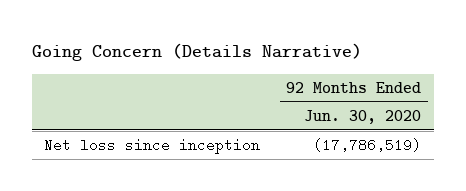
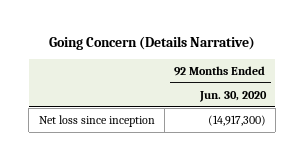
[313,138,422,153] (17,786,519) -> [207,114,266,126] (14,917,300)

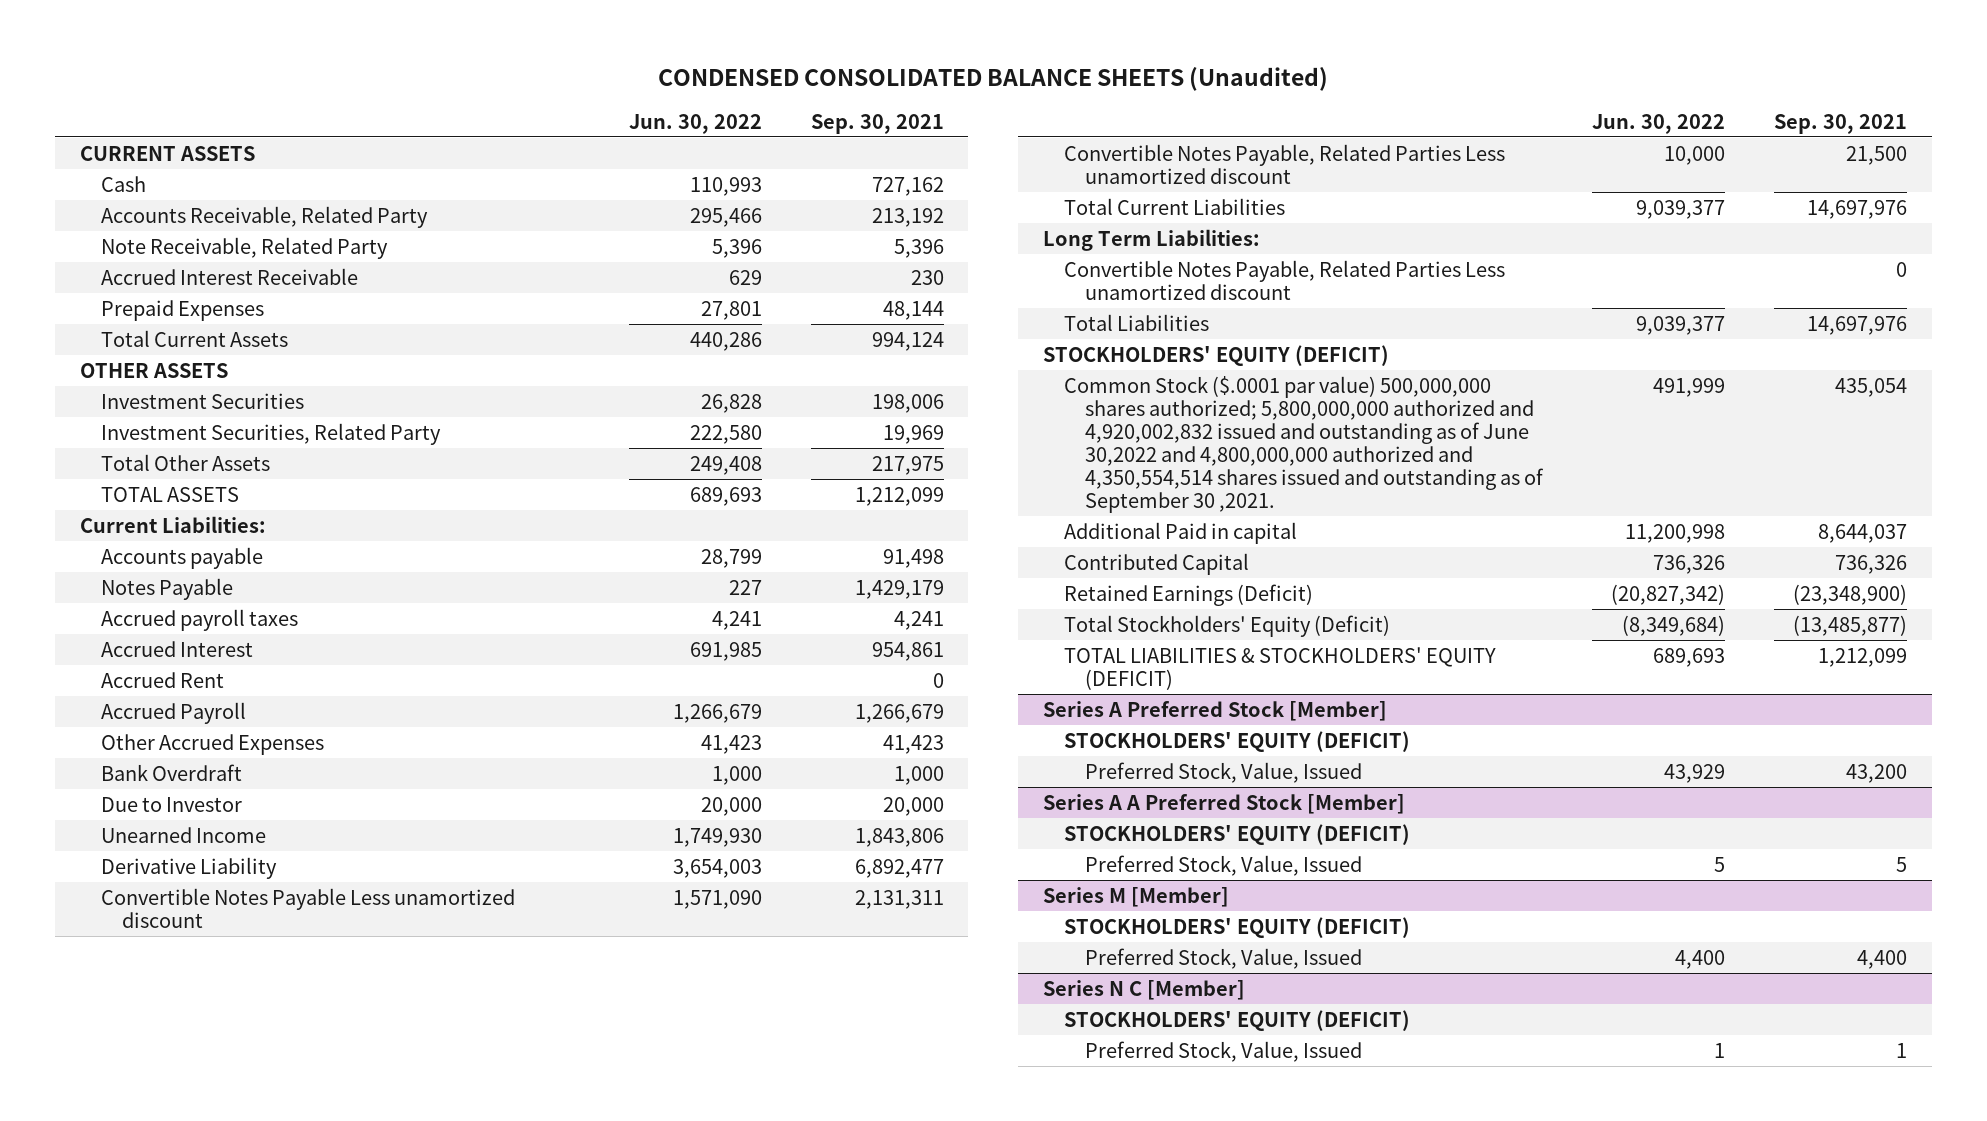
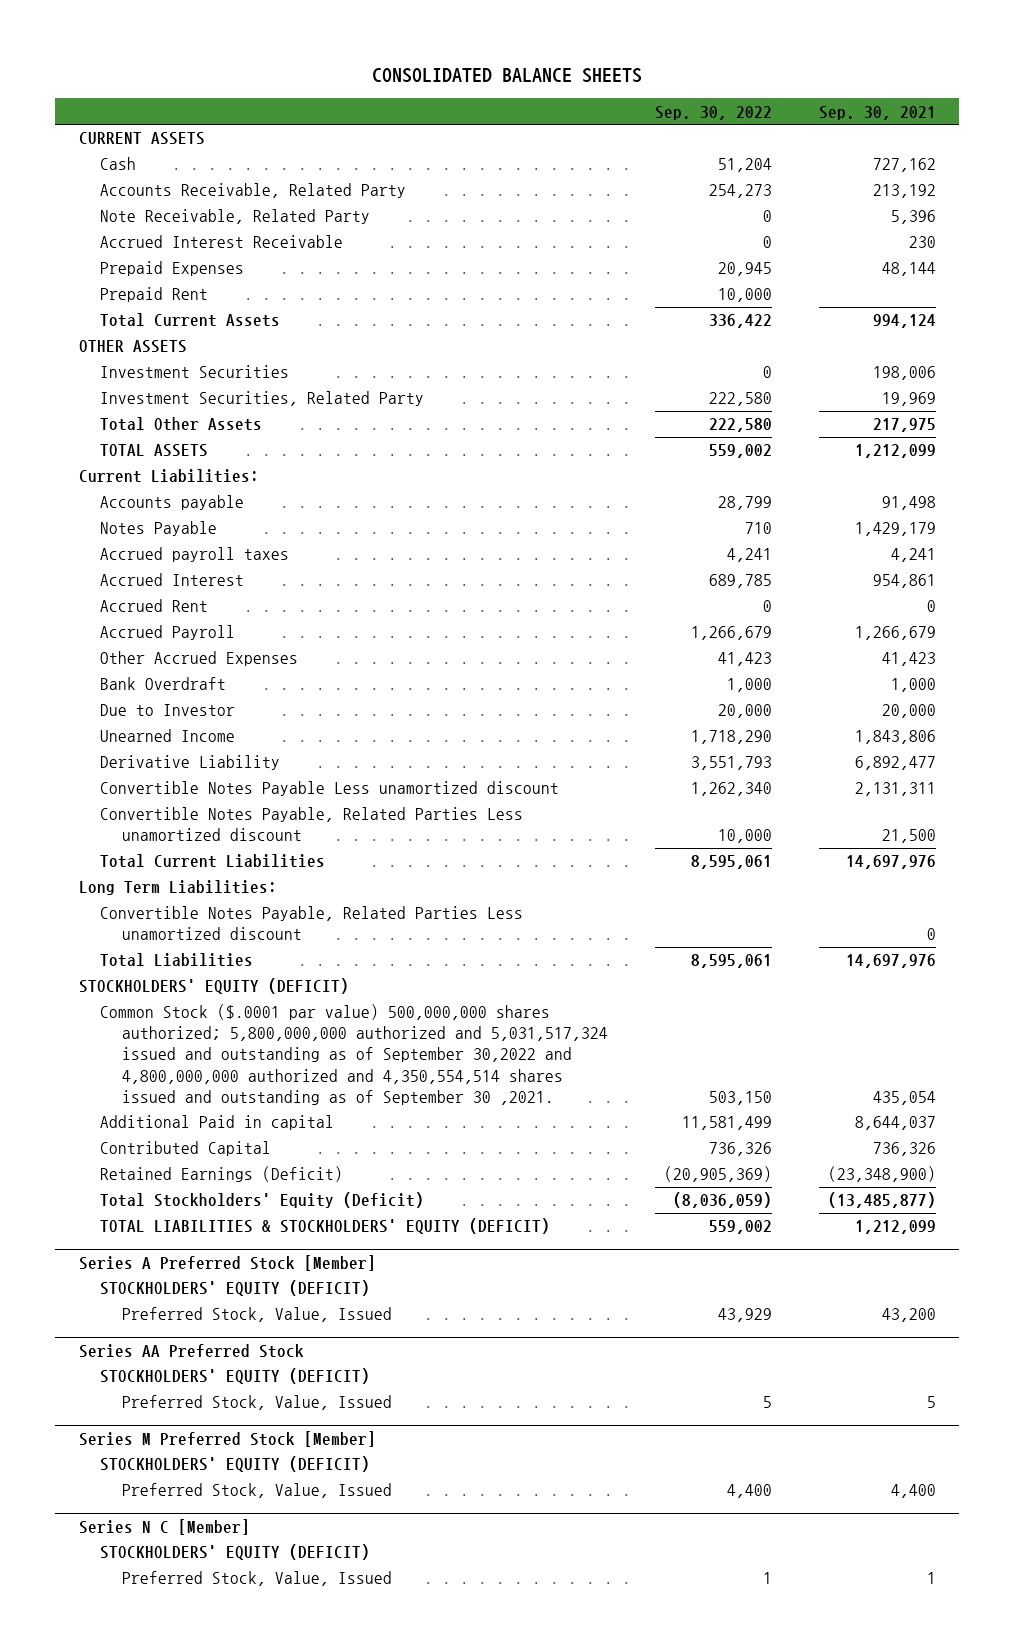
[658,67,1329,92] CONDENSED CONSOLIDATED BALANCE SHEETS (Unaudited) -> [372,68,643,84] CONSOLIDATED BALANCE SHEETS
[628,113,762,134] Jun. 30, 2022 -> none
none -> [654,105,772,120] Sep. 30, 2022
none -> [100,287,209,303] Prepaid Rent
[1063,375,1544,514] Common Stock ($.0001 par value) 500,000,000 shares authorized; 5,800,000,000 authorized and 4,920,002,832 issued and outstanding as of June 30,2022 and 4,800,000,000 authorized and 4,350,554,514 shares issued and outstanding as of September 30 ,2021. -> [100,1004,608,1105] Common Stock ($.0001 par value) 500,000,000 shares authorized; 5,800,000,000 authorized and 5,031,517,324 issued and outstanding as of September 30,2022 and 4,800,000,000 authorized and 4,350,554,514 shares issued and outstanding as of September 30 ,2021.
[1042,793,1405,814] Series A A Preferred Stock [Member] -> [78,1343,304,1358] Series AA Preferred Stock
[1042,886,1229,907] Series M [Member] -> [78,1430,376,1447] Series M Preferred Stock [Member]

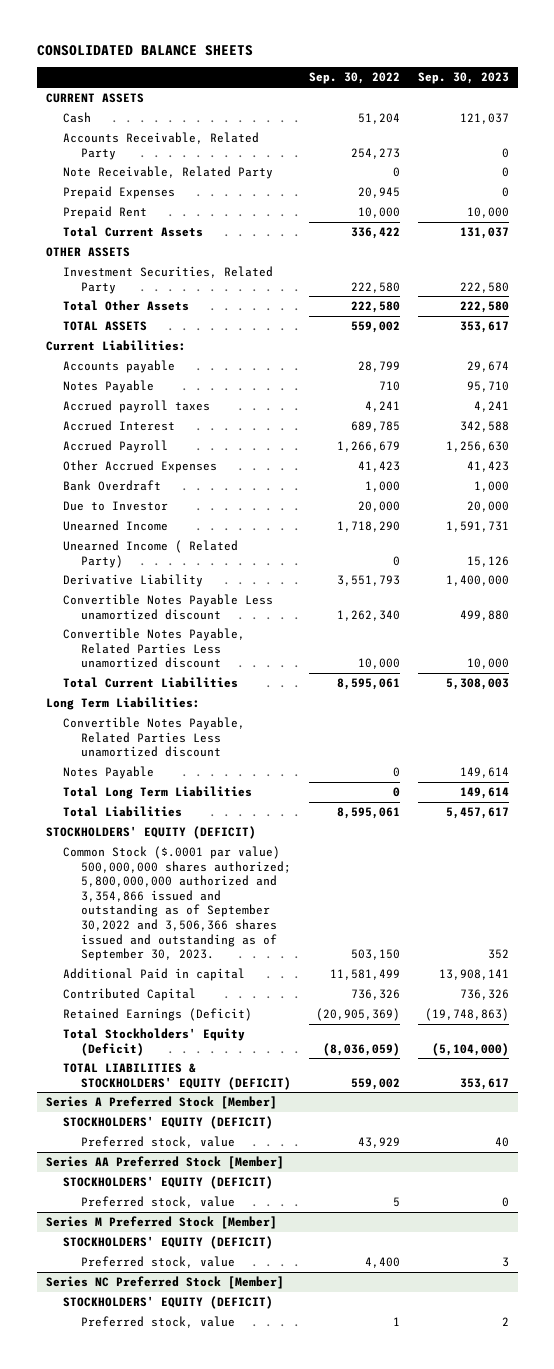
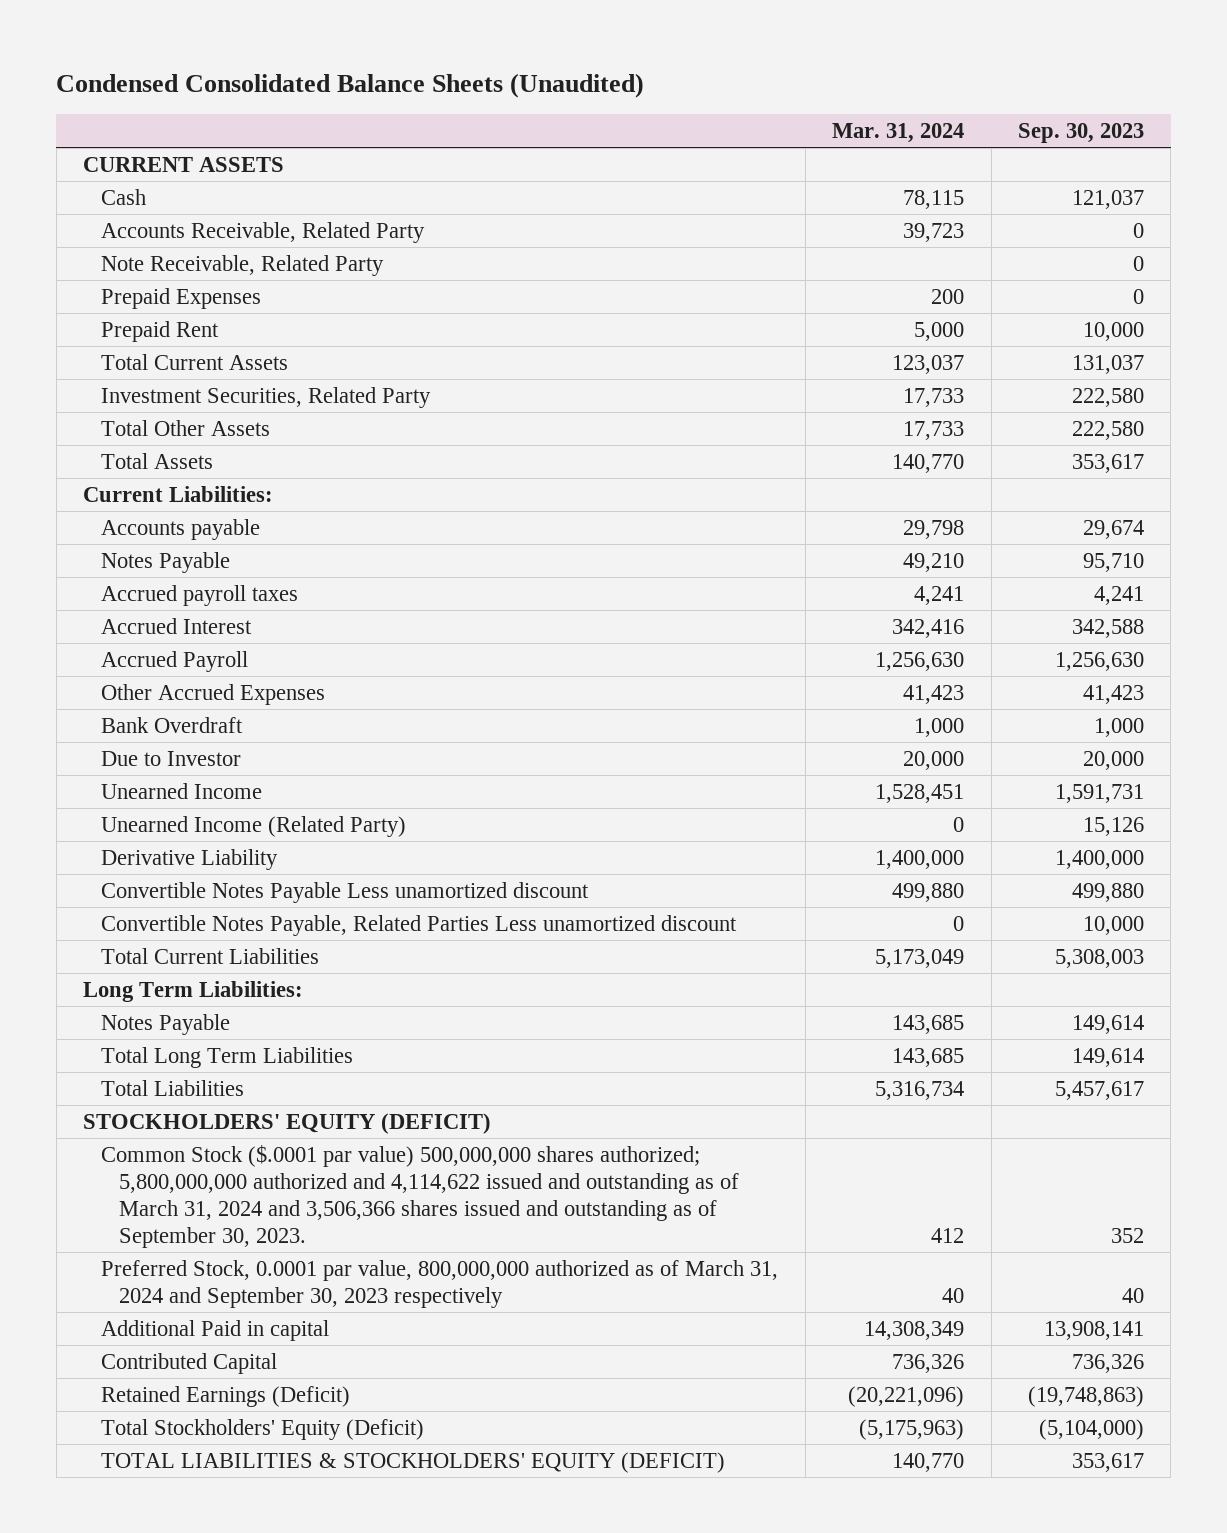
[36,45,253,57] CONSOLIDATED BALANCE SHEETS -> [56,72,645,98] Condensed Consolidated Balance Sheets (Unaudited)
[308,72,400,85] Sep. 30, 2022 -> none
none -> [832,123,965,144] Mar. 31, 2024
[45,247,130,258] OTHER ASSETS -> none
[63,321,148,332] TOTAL ASSETS -> [101,452,214,469] Total Assets
[63,540,239,568] Unearned Income ( Related Party) -> [101,815,407,837] Unearned Income (Related Party)
[63,717,246,758] Convertible Notes Payable, Related Parties Less unamortized discount -> none
[63,846,291,962] Common Stock ($.0001 par value) 500,000,000 shares authorized; 5,800,000,000 authorized and 3,354,866 issued and outstanding as of September 30,2022 and 3,506,366 shares issued and outstanding as of September 30, 2023. -> [101,1144,740,1249] Common Stock ($.0001 par value) 500,000,000 shares authorized; 5,800,000,000 authorized and 4,114,622 issued and outstanding as of March 31, 2024 and 3,506,366 shares issued and outstanding as of September 30, 2023.
none -> [101,1259,779,1308] Preferred Stock, 0.0001 par value, 800,000,000 authorized as of March 31, 2024 and September 30, 2023 respectively
[45,1096,277,1110] Series A Preferred Stock [Member] -> none
[63,1116,274,1130] STOCKHOLDERS' EQUITY (DEFICIT) -> none
[80,1136,235,1149] Preferred stock, value -> none
[45,1156,284,1170] Series AA Preferred Stock [Member] -> none
[63,1176,274,1190] STOCKHOLDERS' EQUITY (DEFICIT) -> none
[80,1196,235,1209] Preferred stock, value -> none
[45,1216,277,1230] Series M Preferred Stock [Member] -> none
[63,1236,274,1250] STOCKHOLDERS' EQUITY (DEFICIT) -> none
[80,1256,235,1269] Preferred stock, value -> none
[45,1276,284,1290] Series NC Preferred Stock [Member] -> none
[63,1296,274,1310] STOCKHOLDERS' EQUITY (DEFICIT) -> none
[80,1316,235,1329] Preferred stock, value -> none

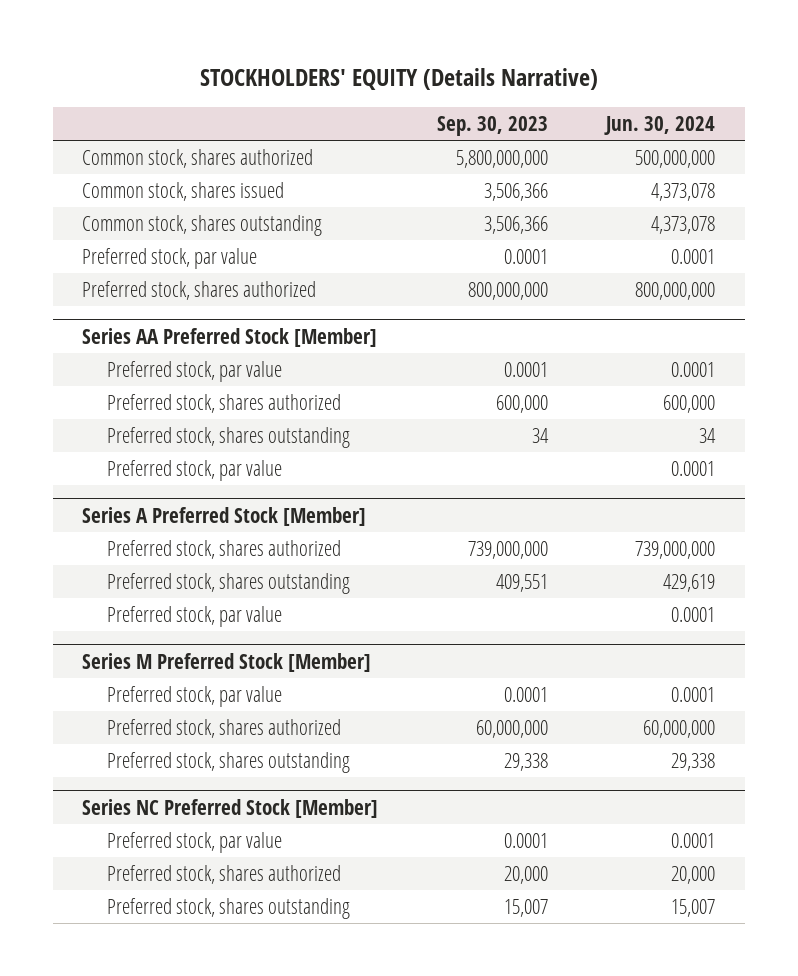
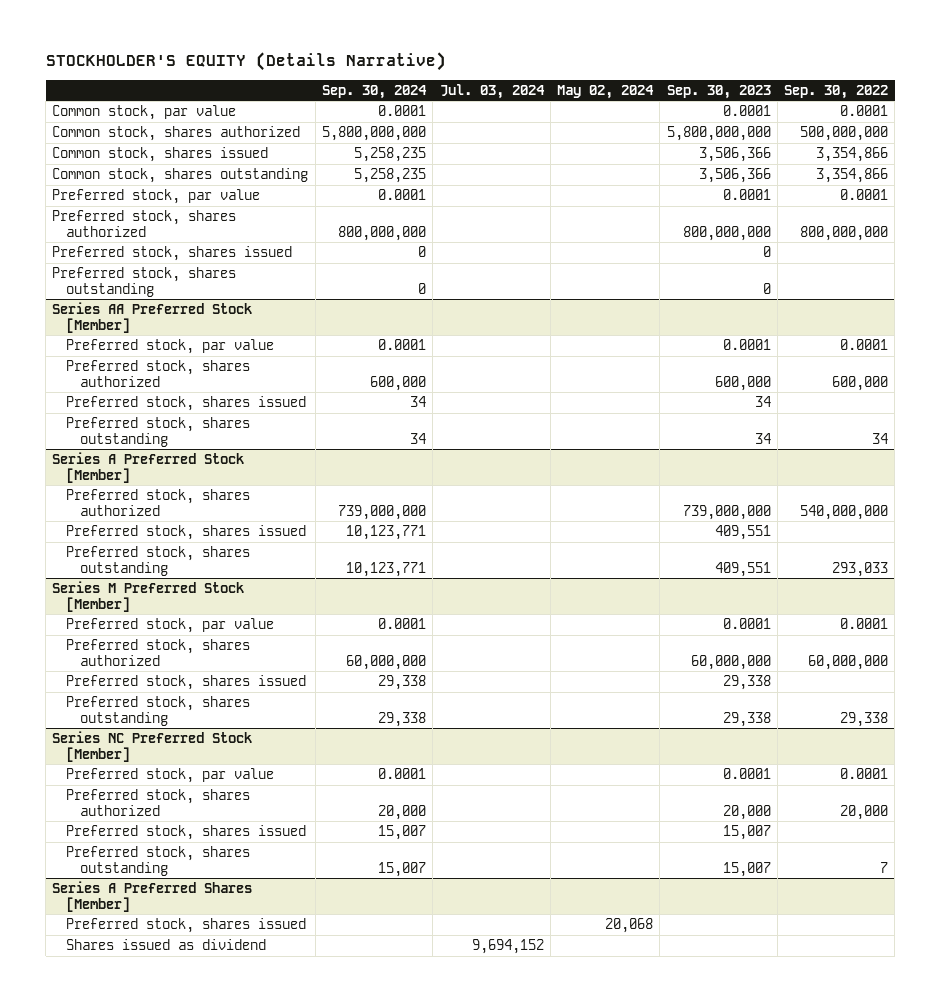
[199,67,598,90] STOCKHOLDERS' EQUITY (Details Narrative) -> [45,52,446,72] STOCKHOLDER'S EQUITY (Details Narrative)
[604,115,716,135] Jun. 30, 2024 -> none
none -> [322,84,428,99] Sep. 30, 2024
none -> [439,83,545,99] Jul. 03, 2024
none -> [557,84,655,99] May 02, 2024
none -> [784,84,889,99] Sep. 30, 2022
none -> [52,104,237,120] Common stock, par value
none -> [52,245,293,261] Preferred stock, shares issued
none -> [52,266,237,297] Preferred stock, shares outstanding
none -> [66,395,307,411] Preferred stock, shares issued
[107,460,283,482] Preferred stock, par value -> none
none -> [66,524,307,540] Preferred stock, shares issued
[107,606,283,628] Preferred stock, par value -> none
none -> [66,674,307,690] Preferred stock, shares issued
none -> [66,824,307,840] Preferred stock, shares issued
none -> [52,880,253,912] Series A Preferred Shares [Member]
none -> [66,917,307,933] Preferred stock, shares issued
none -> [66,938,267,950] Shares issued as dividend

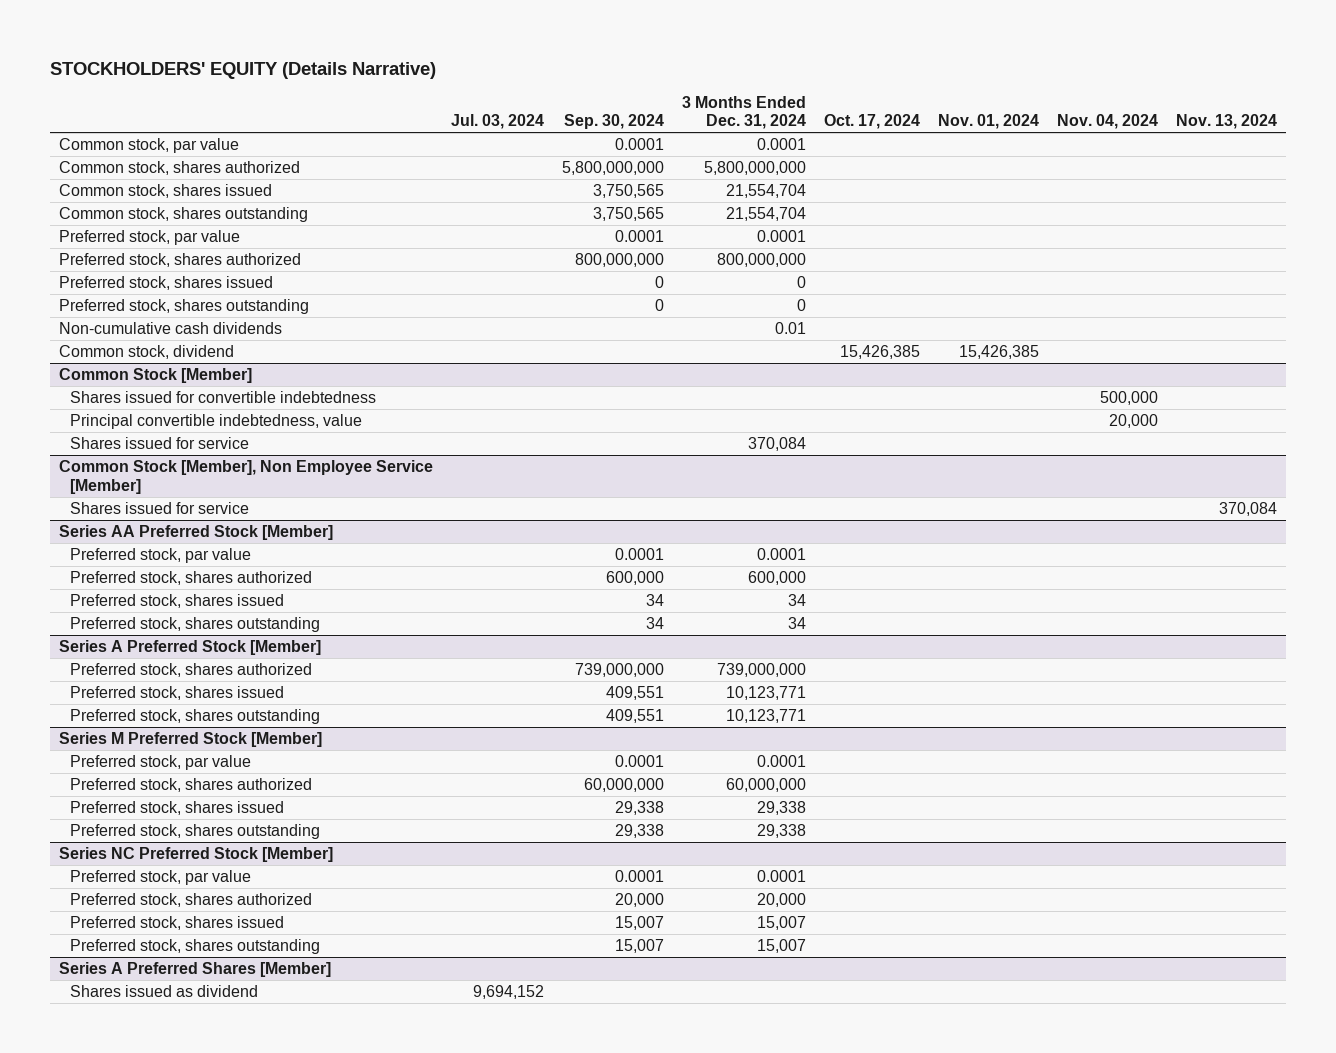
[45,52,446,72] STOCKHOLDER'S EQUITY (Details Narrative) -> [50,61,437,79] STOCKHOLDERS' EQUITY (Details Narrative)
[557,84,655,99] May 02, 2024 -> none
[666,84,771,99] Sep. 30, 2023 -> none
[784,84,889,99] Sep. 30, 2022 -> none
none -> [681,95,806,130] 3 Months Ended Dec. 31, 2024
none -> [823,114,920,130] Oct. 17, 2024
none -> [937,114,1039,130] Nov. 01, 2024
none -> [1056,114,1158,130] Nov. 04, 2024
none -> [1175,114,1277,130] Nov. 13, 2024
[354,146,427,162] 5,258,235 -> [592,183,664,198] 3,750,565
[354,167,427,183] 5,258,235 -> [592,206,664,221] 3,750,565
none -> [59,321,283,334] Non-cumulative cash dividends
none -> [59,344,235,359] Common stock, dividend
none -> [59,367,253,383] Common Stock [Member]
none -> [70,390,377,403] Shares issued for convertible indebtedness
none -> [70,413,363,429] Principal convertible indebtedness, value
none -> [70,436,250,449] Shares issued for service
none -> [59,459,434,494] Common Stock [Member], Non Employee Service [Member]
none -> [70,501,250,514] Shares issued for service
[346,524,427,540] 10,123,771 -> [605,685,664,700] 409,551
[346,561,427,577] 10,123,771 -> [605,708,664,723] 409,551
[66,917,307,933] Preferred stock, shares issued -> none

